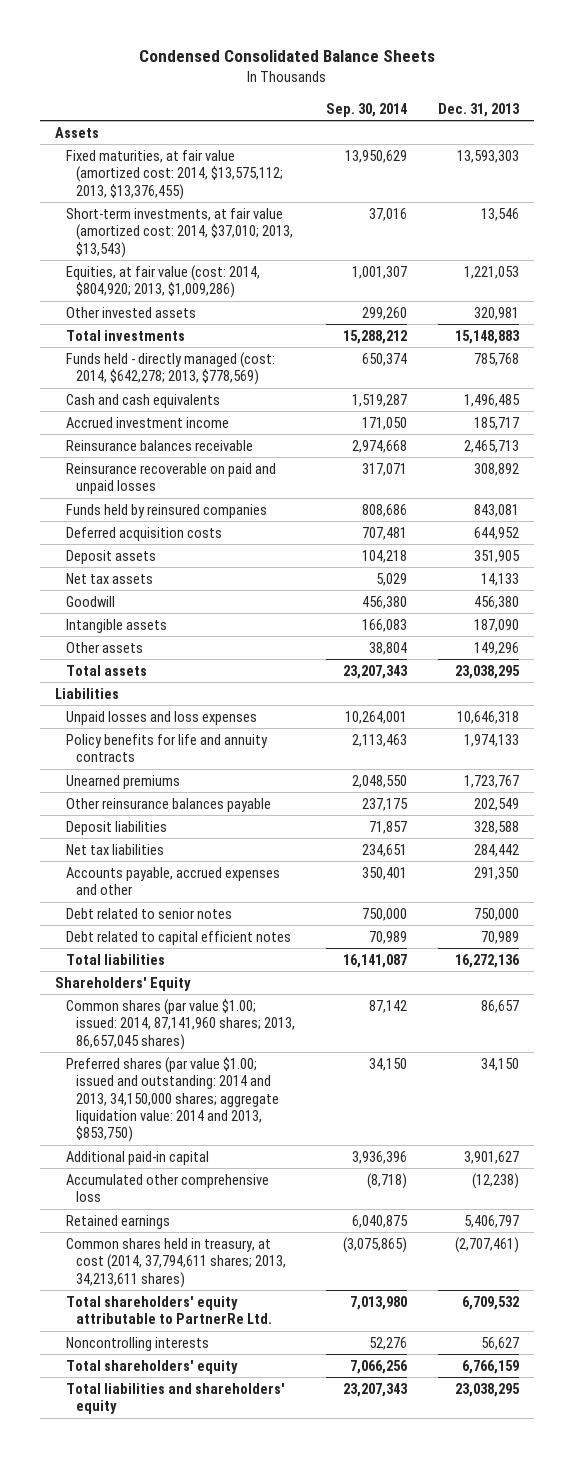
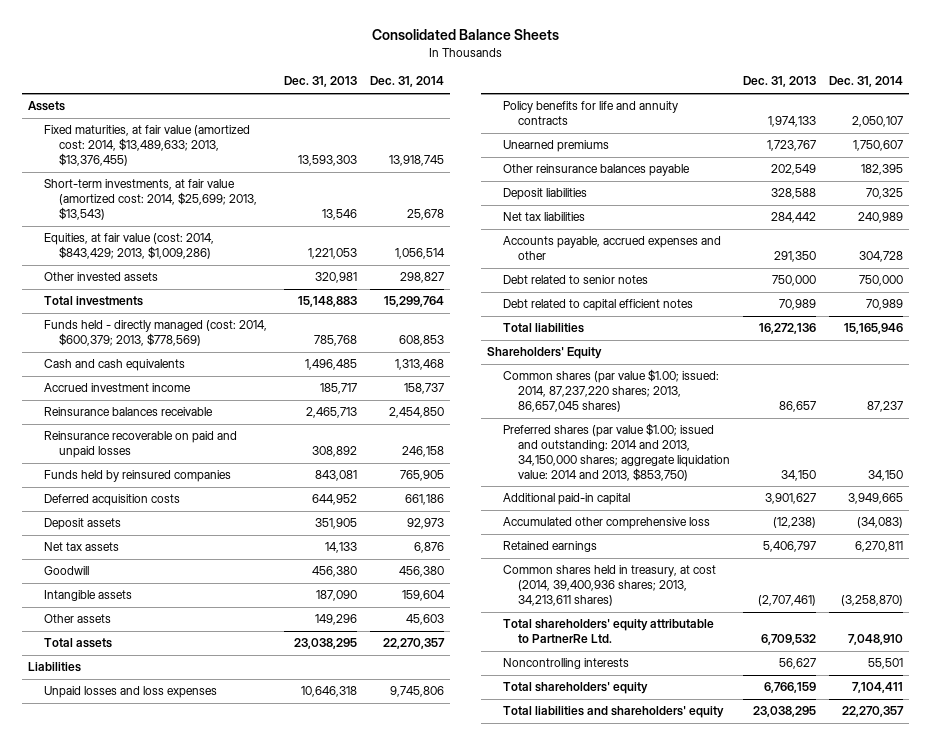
[138,50,435,63] Condensed Consolidated Balance Sheets -> [371,29,559,41] Consolidated Balance Sheets
[325,102,407,117] Sep. 30, 2014 -> none
none -> [370,76,445,88] Dec. 31, 2014
[65,149,283,200] Fixed maturities, at fair value (amortized cost: 2014, $13,575,112; 2013, $13,376,455) -> [43,125,250,166] Fixed maturities, at fair value (amortized cost: 2014, $13,489,633; 2013, $13,376,455)
[65,207,293,258] Short-term investments, at fair value (amortized cost: 2014, $37,010; 2013, $13,543) -> [43,179,258,220] Short-term investments, at fair value (amortized cost: 2014, $25,699; 2013, $13,543)
[65,264,260,299] Equities, at fair value (cost: 2014, $804,920; 2013, $1,009,286) -> [43,233,214,260] Equities, at fair value (cost: 2014, $843,429; 2013, $1,009,286)
[65,351,275,386] Funds held - directly managed (cost: 2014, $642,278; 2013, $778,569) -> [43,320,267,347] Funds held - directly managed (cost: 2014, $600,379; 2013, $778,569)
[65,998,295,1050] Common shares (par value $1.00; issued: 2014, 87,141,960 shares; 2013, 86,657,045 shares) -> [502,369,719,412] Common shares (par value $1.00; issued: 2014, 87,237,220 shares; 2013, 86,657,045 shares)
[65,1237,286,1288] Common shares held in treasury, at cost (2014, 37,794,611 shares; 2013, 34,213,611 shares) -> [502,565,716,606] Common shares held in treasury, at cost (2014, 39,400,936 shares; 2013, 34,213,611 shares)

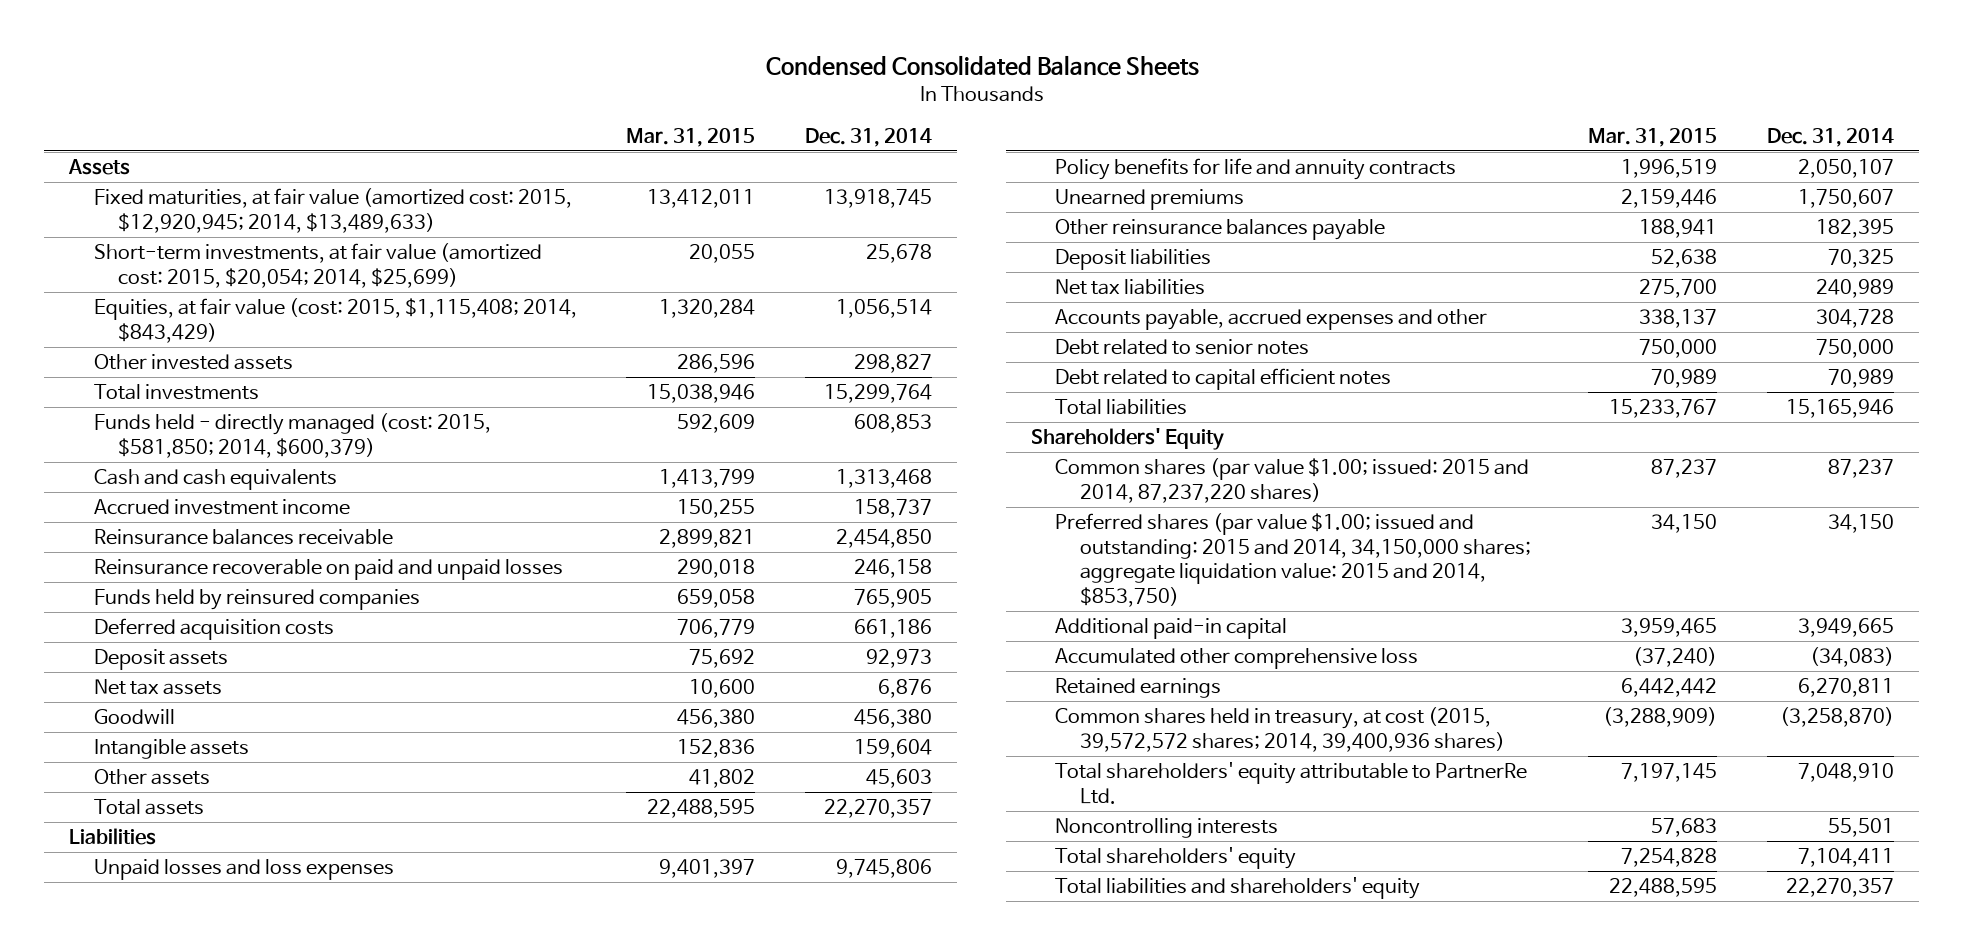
[371,29,559,41] Consolidated Balance Sheets -> [765,55,1199,77] Condensed Consolidated Balance Sheets
[284,76,358,88] Dec. 31, 2013 -> none
none -> [626,127,756,147] Mar. 31, 2015
[43,125,250,166] Fixed maturities, at fair value (amortized cost: 2014, $13,489,633; 2013, $13,376,455) -> [93,188,572,233] Fixed maturities, at fair value (amortized cost: 2015, $12,920,945; 2014, $13,489,633)
[43,179,258,220] Short-term investments, at fair value (amortized cost: 2014, $25,699; 2013, $13,543) -> [93,243,542,288] Short-term investments, at fair value (amortized cost: 2015, $20,054; 2014, $25,699)
[43,233,214,260] Equities, at fair value (cost: 2014, $843,429; 2013, $1,009,286) -> [93,298,577,343] Equities, at fair value (cost: 2015, $1,115,408; 2014, $843,429)
[43,320,267,347] Funds held - directly managed (cost: 2014, $600,379; 2013, $778,569) -> [93,413,491,458] Funds held - directly managed (cost: 2015, $581,850; 2014, $600,379)
[502,369,719,412] Common shares (par value $1.00; issued: 2014, 87,237,220 shares; 2013, 86,657,045 shares) -> [1055,458,1530,503] Common shares (par value $1.00; issued: 2015 and 2014, 87,237,220 shares)
[502,423,731,481] Preferred shares (par value $1.00; issued and outstanding: 2014 and 2013, 34,150,000 shares; aggregate liquidation value: 2014 and 2013, $853,750) -> [1055,513,1531,608] Preferred shares (par value $1.00; issued and outstanding: 2015 and 2014, 34,150,000 shares; aggregate liquidation value: 2015 and 2014, $853,750)
[502,565,716,606] Common shares held in treasury, at cost (2014, 39,400,936 shares; 2013, 34,213,611 shares) -> [1055,707,1505,752] Common shares held in treasury, at cost (2015, 39,572,572 shares; 2014, 39,400,936 shares)

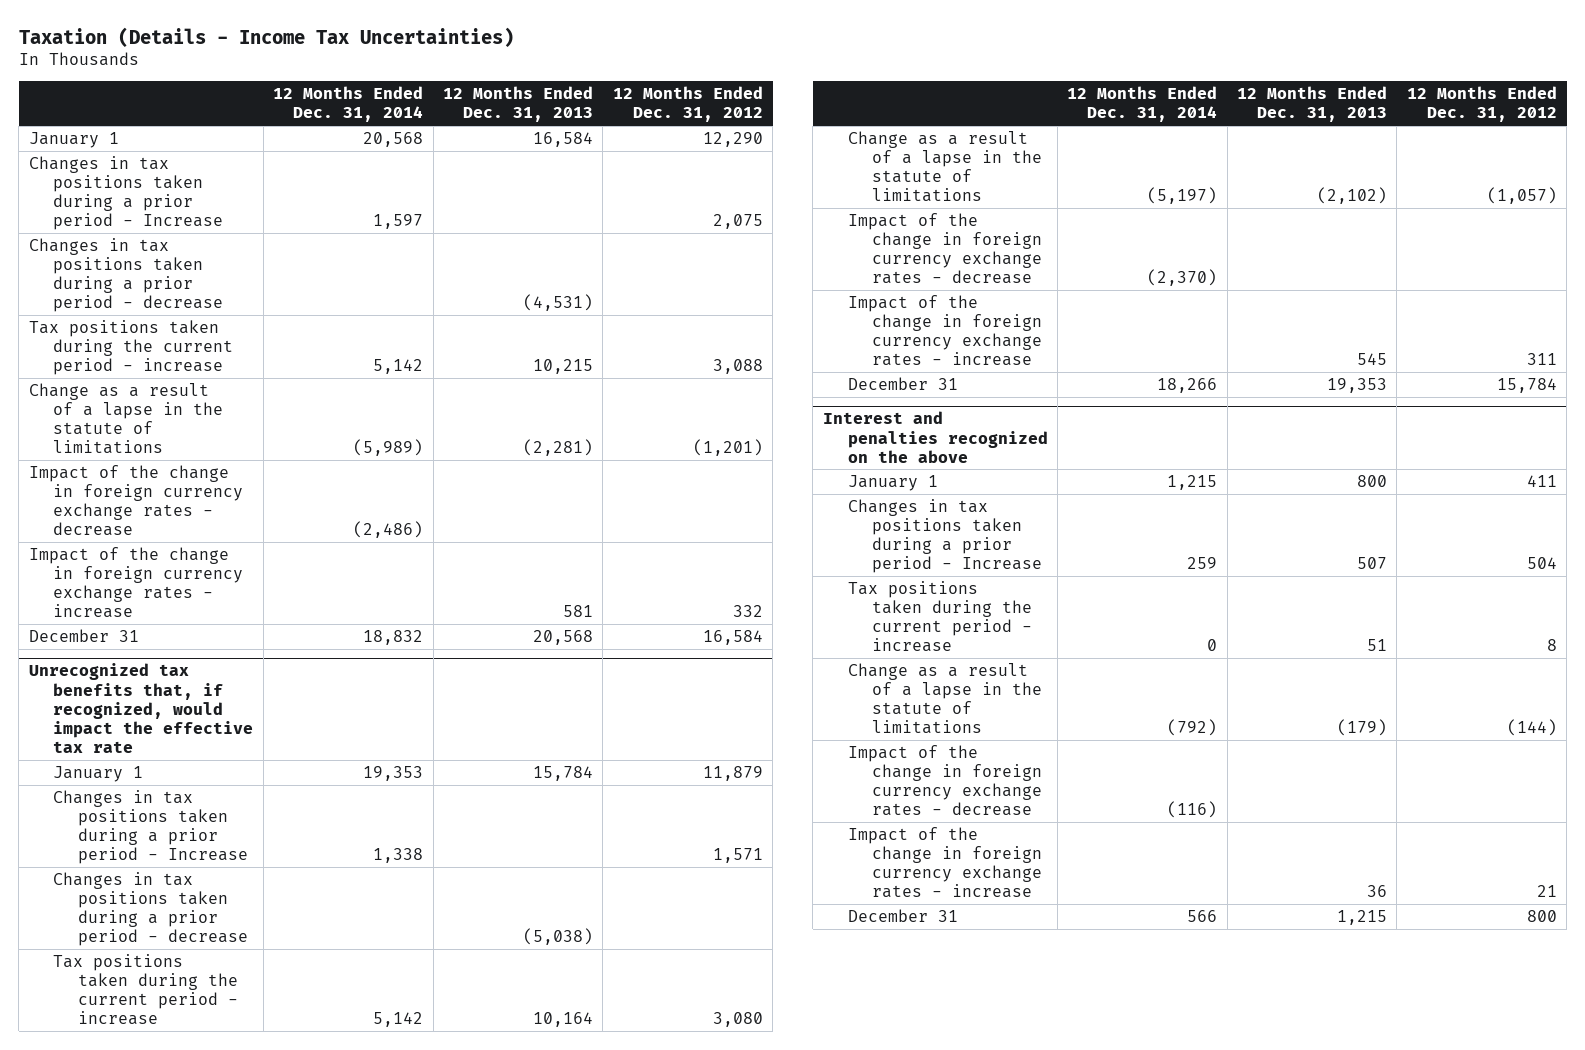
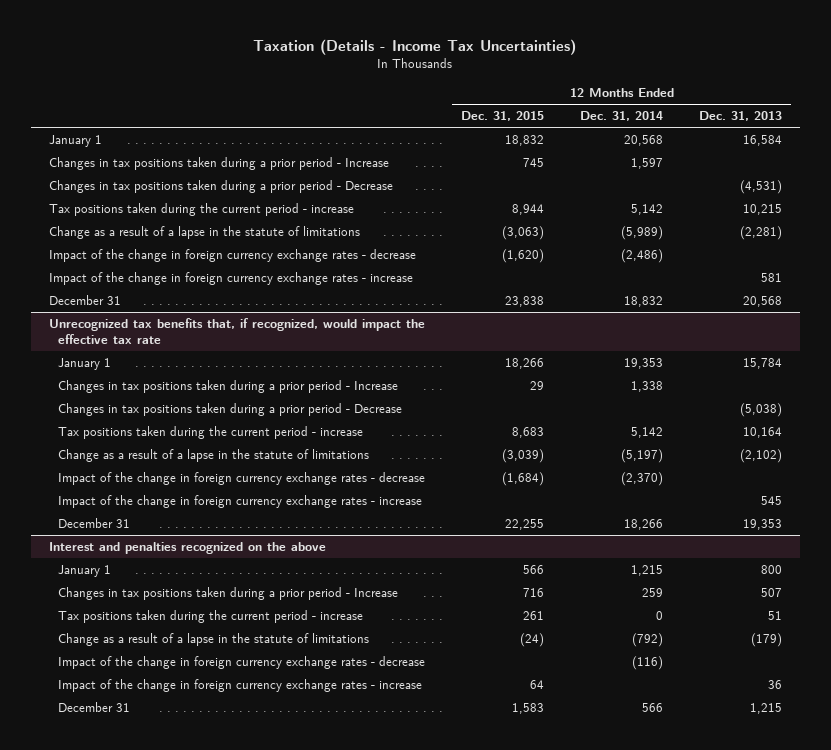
[612,86,763,123] 12 Months Ended Dec. 31, 2012 -> none
none -> [461,111,545,122] Dec. 31, 2015
[28,237,224,313] Changes in tax positions taken during a prior period - decrease -> [48,180,393,194] Changes in tax positions taken during a prior period - Decrease
[53,871,249,947] Changes in tax positions taken during a prior period - decrease -> [58,403,403,417] Changes in tax positions taken during a prior period - Decrease

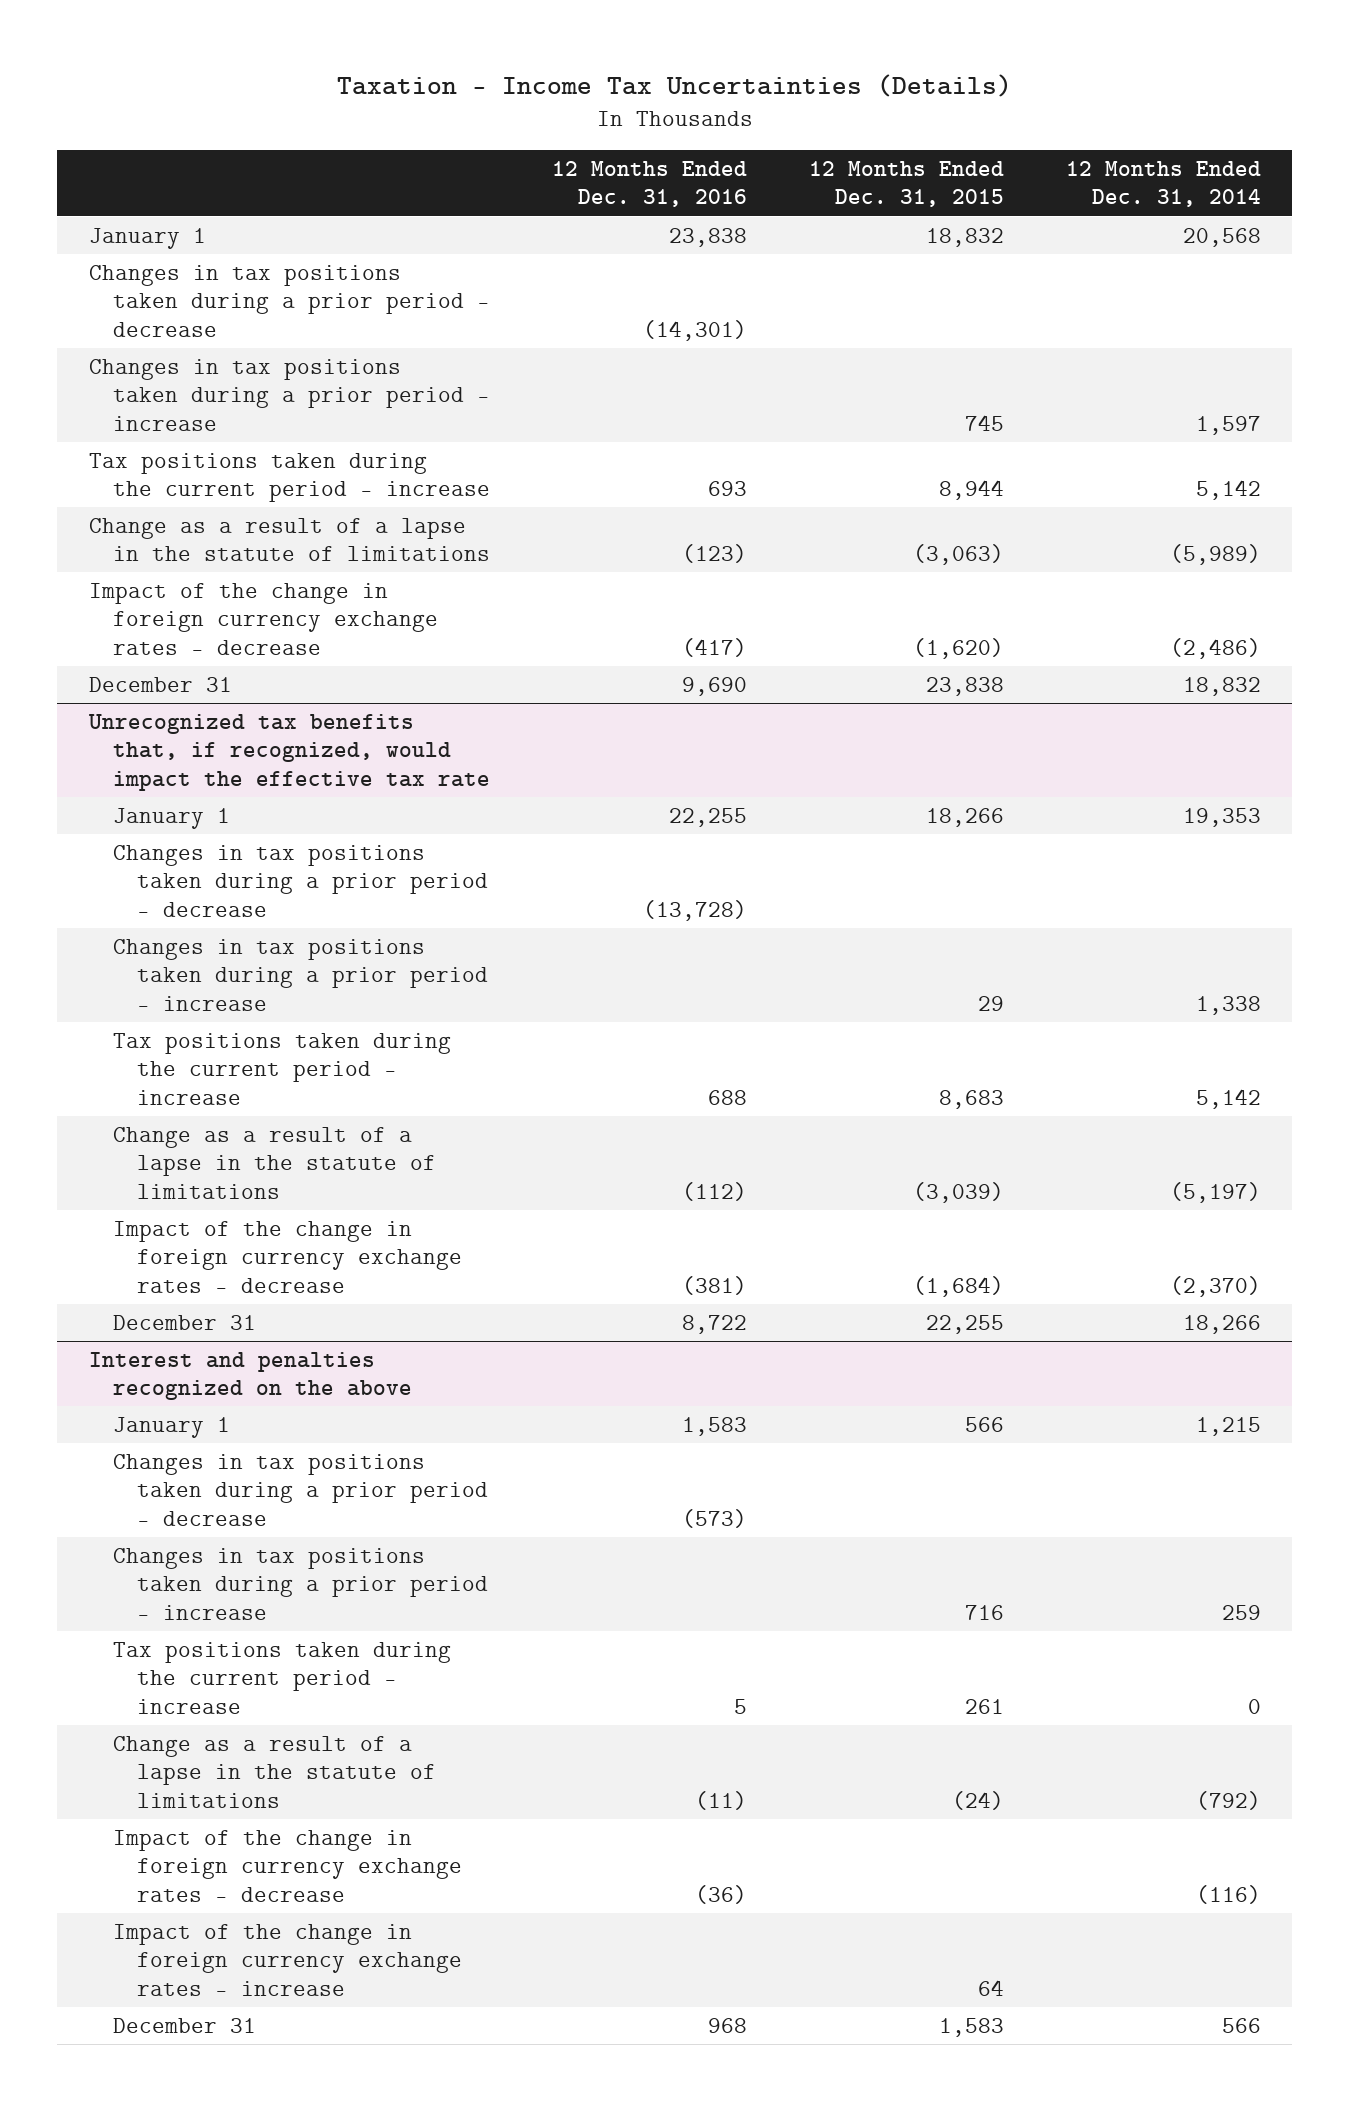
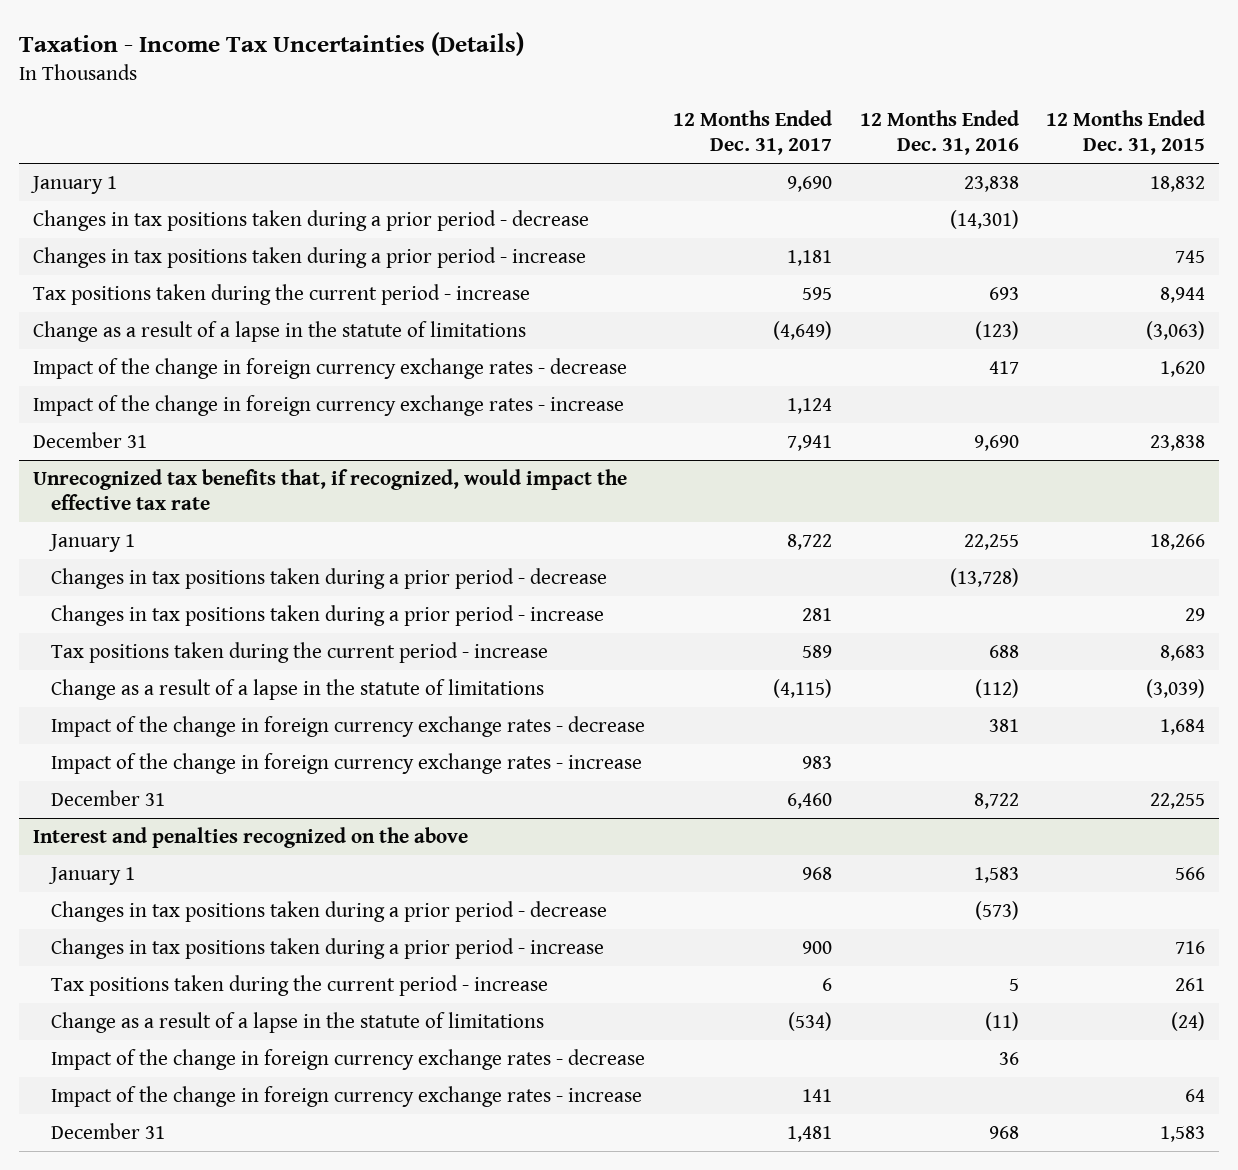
[1066,160,1262,208] 12 Months Ended Dec. 31, 2014 -> none
none -> [672,110,832,156] 12 Months Ended Dec. 31, 2017
[681,638,747,658] (417) -> [988,360,1019,374] 417
[913,638,1005,660] (1,620) -> [1160,360,1206,377] 1,620
none -> [32,394,624,416] Impact of the change in foreign currency exchange rates - increase
[681,1276,747,1296] (381) -> [988,718,1019,732] 381
[913,1276,1005,1298] (1,684) -> [1160,718,1206,735] 1,684
none -> [51,752,643,774] Impact of the change in foreign currency exchange rates - increase
[694,1885,747,1905] (36) -> [998,1051,1019,1065] 36

